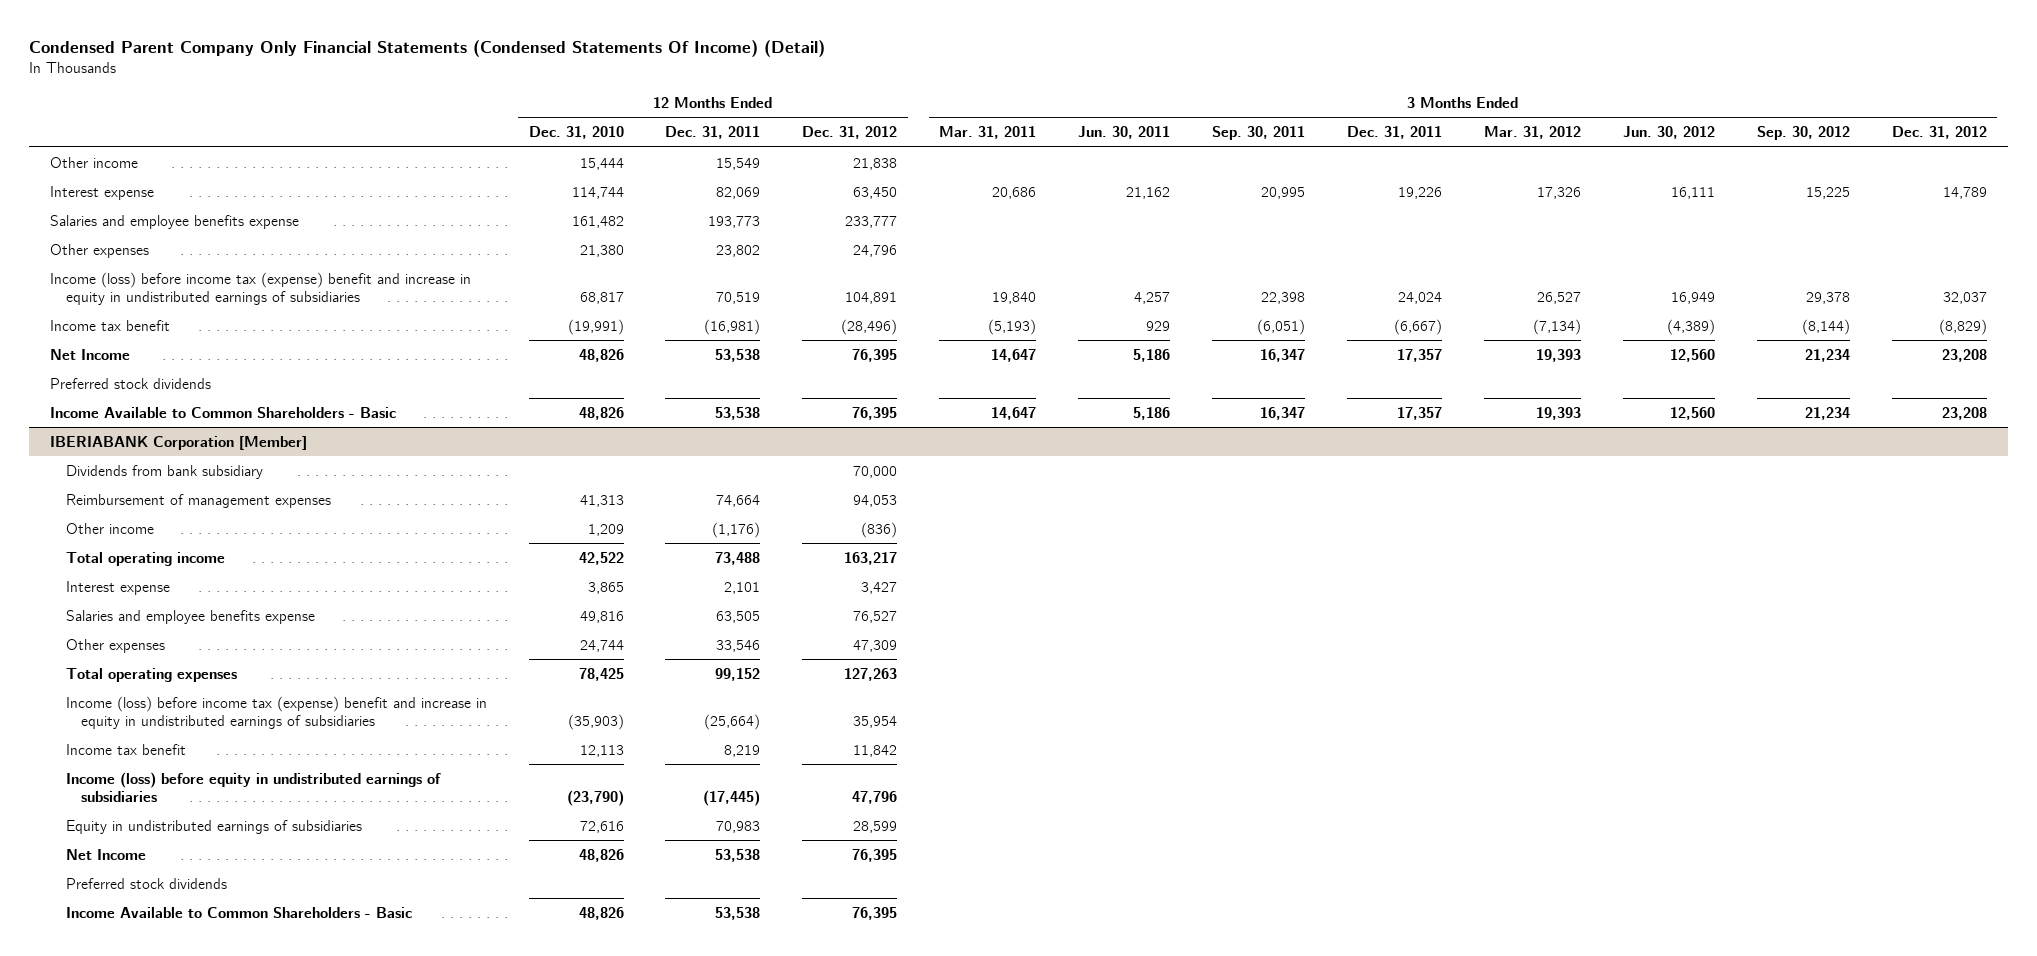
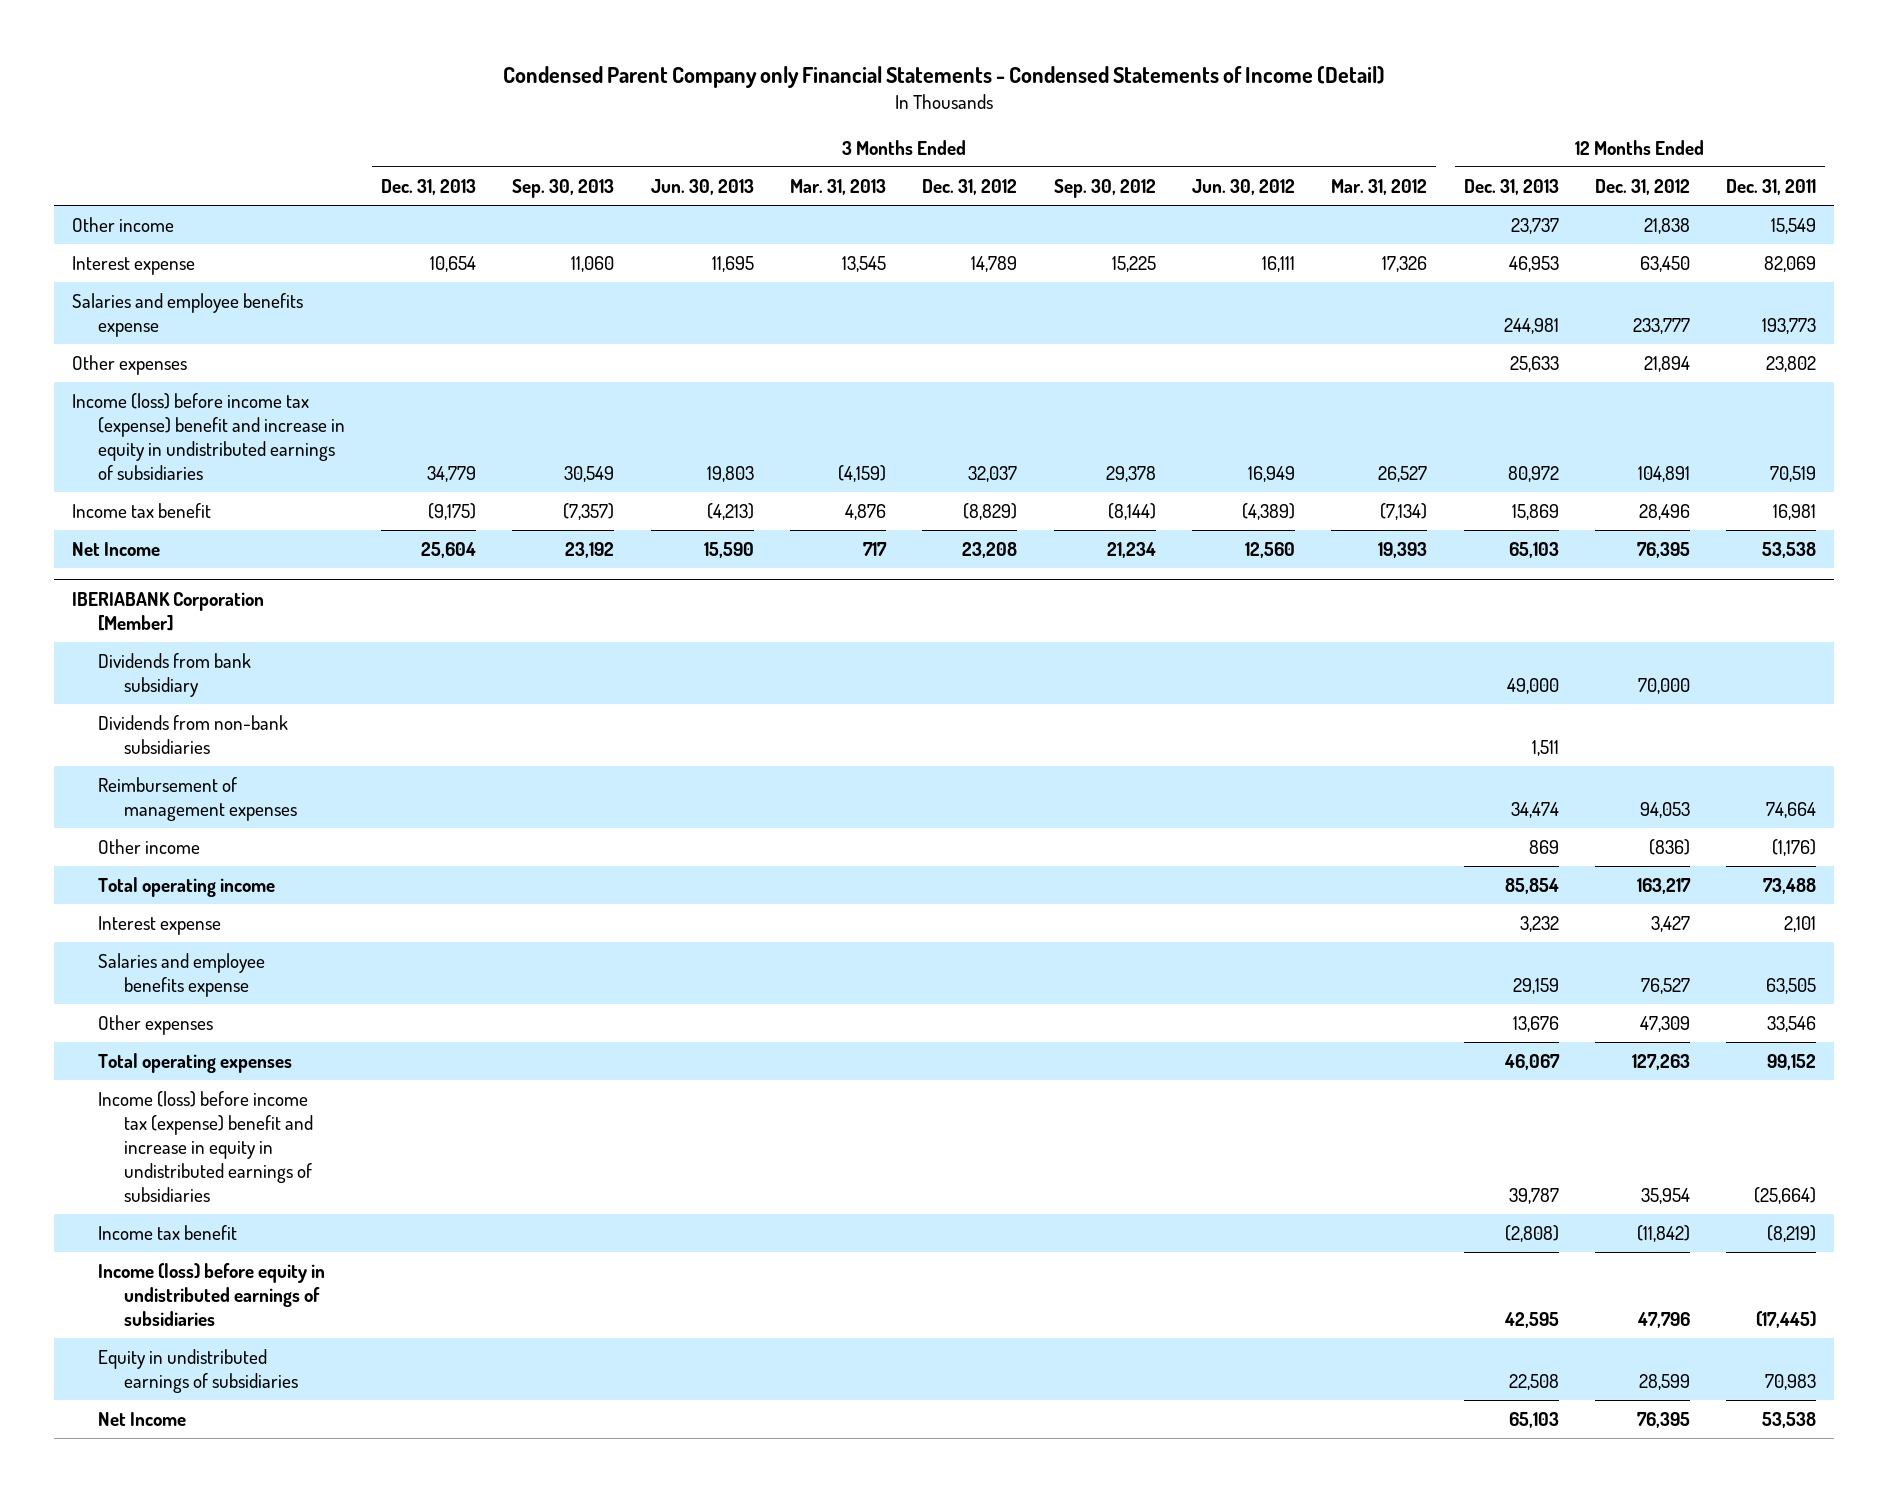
[29,39,826,57] Condensed Parent Company Only Financial Statements (Condensed Statements Of Income) (Detail) -> [503,66,1386,89] Condensed Parent Company only Financial Statements - Condensed Statements of Income (Detail)
[528,126,624,140] Dec. 31, 2010 -> none
[939,126,1037,140] Mar. 31, 2011 -> none
[1078,126,1171,140] Jun. 30, 2011 -> none
[1212,126,1306,141] Sep. 30, 2011 -> none
[1347,126,1443,140] Dec. 31, 2011 -> none
none -> [380,178,476,195] Dec. 31, 2013
none -> [512,178,615,198] Sep. 30, 2013
none -> [650,178,754,195] Jun. 30, 2013
none -> [789,178,886,195] Mar. 31, 2013
none -> [1463,178,1559,195] Dec. 31, 2013
[853,244,898,257] 24,796 -> [1643,356,1690,373] 21,894
[704,318,761,335] (16,981) -> [1773,504,1817,521] 16,981
[841,318,898,335] (28,496) -> [1638,504,1690,521] 28,496
[50,377,212,389] Preferred stock dividends -> none
[50,406,397,418] Income Available to Common Shareholders - Basic -> none
none -> [97,715,288,755] Dividends from non-bank subsidiaries
[724,744,761,757] 8,219 -> [1767,1225,1817,1243] (8,219)
[853,744,898,757] 11,842 -> [1636,1225,1690,1243] (11,842)
[65,877,227,889] Preferred stock dividends -> none
[65,906,412,918] Income Available to Common Shareholders - Basic -> none

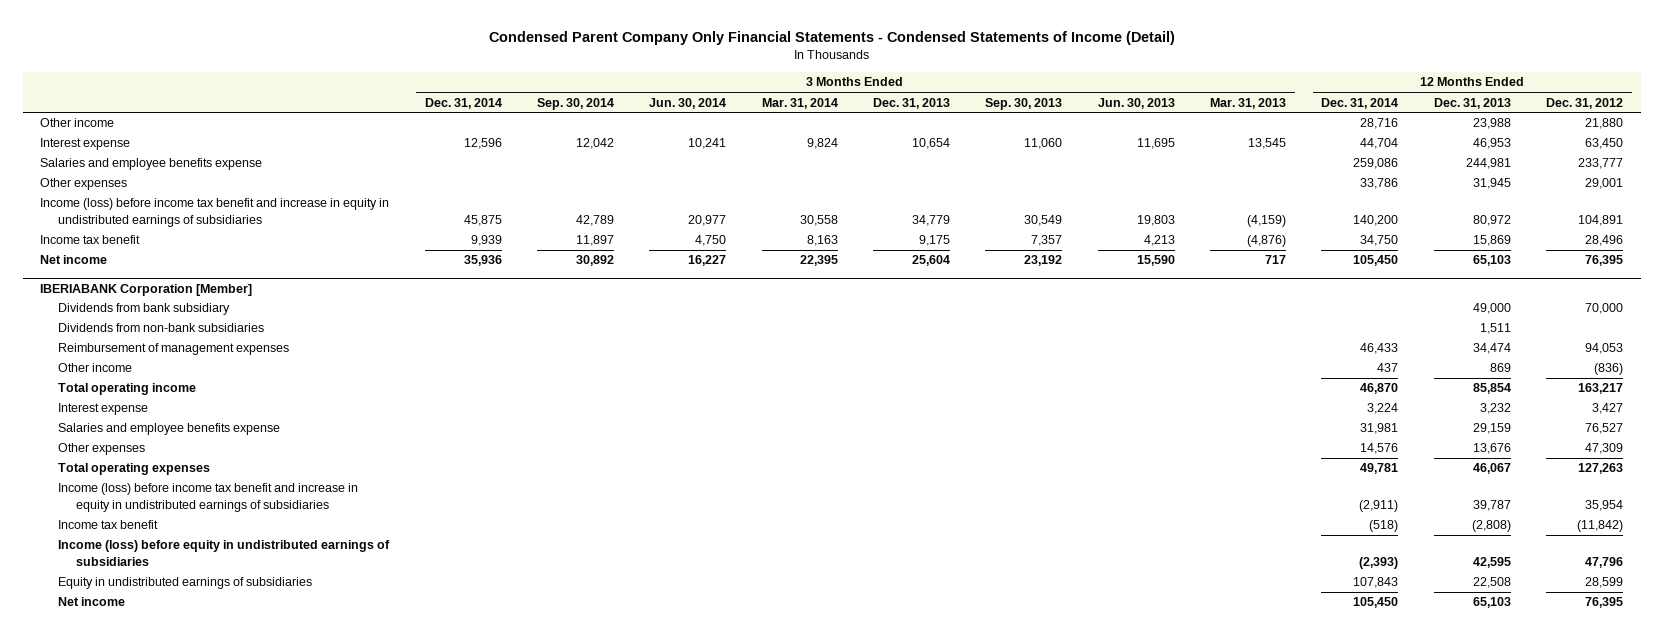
[503,66,1386,89] Condensed Parent Company only Financial Statements - Condensed Statements of Income (Detail) -> [488,31,1175,46] Condensed Parent Company Only Financial Statements - Condensed Statements of Income (Detail)
[922,178,1018,195] Dec. 31, 2012 -> none
[1053,178,1156,198] Sep. 30, 2012 -> none
[1191,178,1295,195] Jun. 30, 2012 -> none
[1331,178,1428,195] Mar. 31, 2012 -> none
[1726,178,1817,195] Dec. 31, 2011 -> none
none -> [424,97,502,109] Dec. 31, 2014
none -> [536,97,614,110] Sep. 30, 2014
none -> [649,97,727,109] Jun. 30, 2014
none -> [761,97,838,109] Mar. 31, 2014
none -> [1321,97,1399,109] Dec. 31, 2014
[1510,218,1559,235] 23,737 -> [1472,118,1511,130] 23,988
[1643,218,1690,235] 21,838 -> [1585,118,1624,130] 21,880
[1509,356,1559,373] 25,633 -> [1472,178,1511,190] 31,945
[1643,356,1690,373] 21,894 -> [1585,178,1624,190] 29,001
[71,393,345,480] Income (loss) before income tax (expense) benefit and increase in equity in undistributed earnings of subsidiaries -> [40,198,390,227] Income (loss) before income tax benefit and increase in equity in undistributed earnings of subsidiaries
[427,503,476,521] (9,175) -> [918,235,950,247] 9,175
[563,503,615,521] (7,357) -> [1031,235,1063,247] 7,357
[706,503,754,521] (4,213) -> [1143,235,1175,247] 4,213
[844,504,886,521] 4,876 -> [1246,235,1286,248] (4,876)
[71,542,160,557] Net Income -> [40,255,108,265] Net income
[97,1091,313,1202] Income (loss) before income tax (expense) benefit and increase in equity in undistributed earnings of subsidiaries -> [58,483,359,512] Income (loss) before income tax benefit and increase in equity in undistributed earnings of subsidiaries
[97,1412,186,1427] Net Income -> [58,597,126,607] Net income

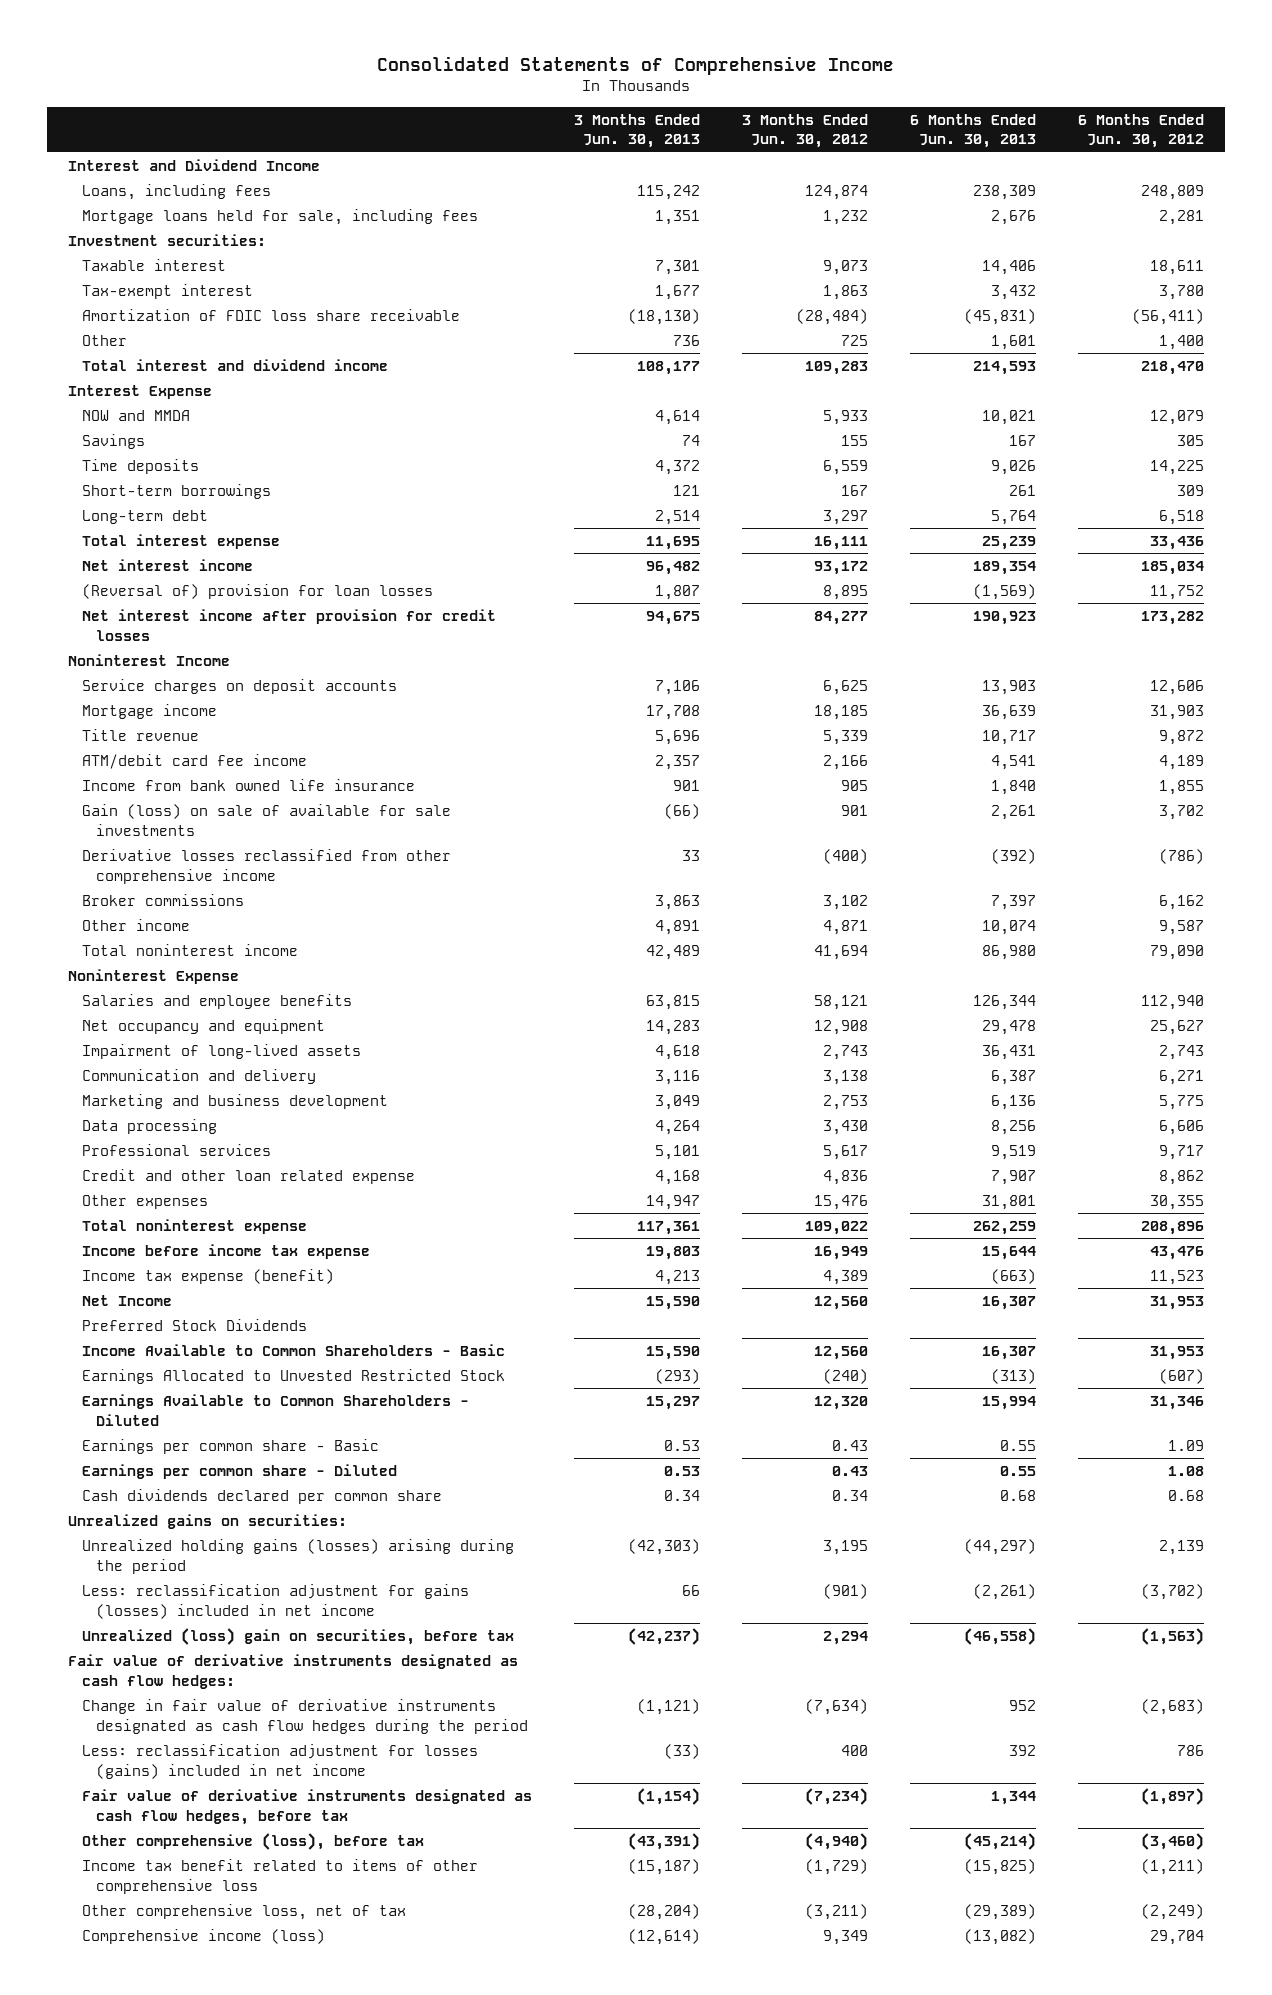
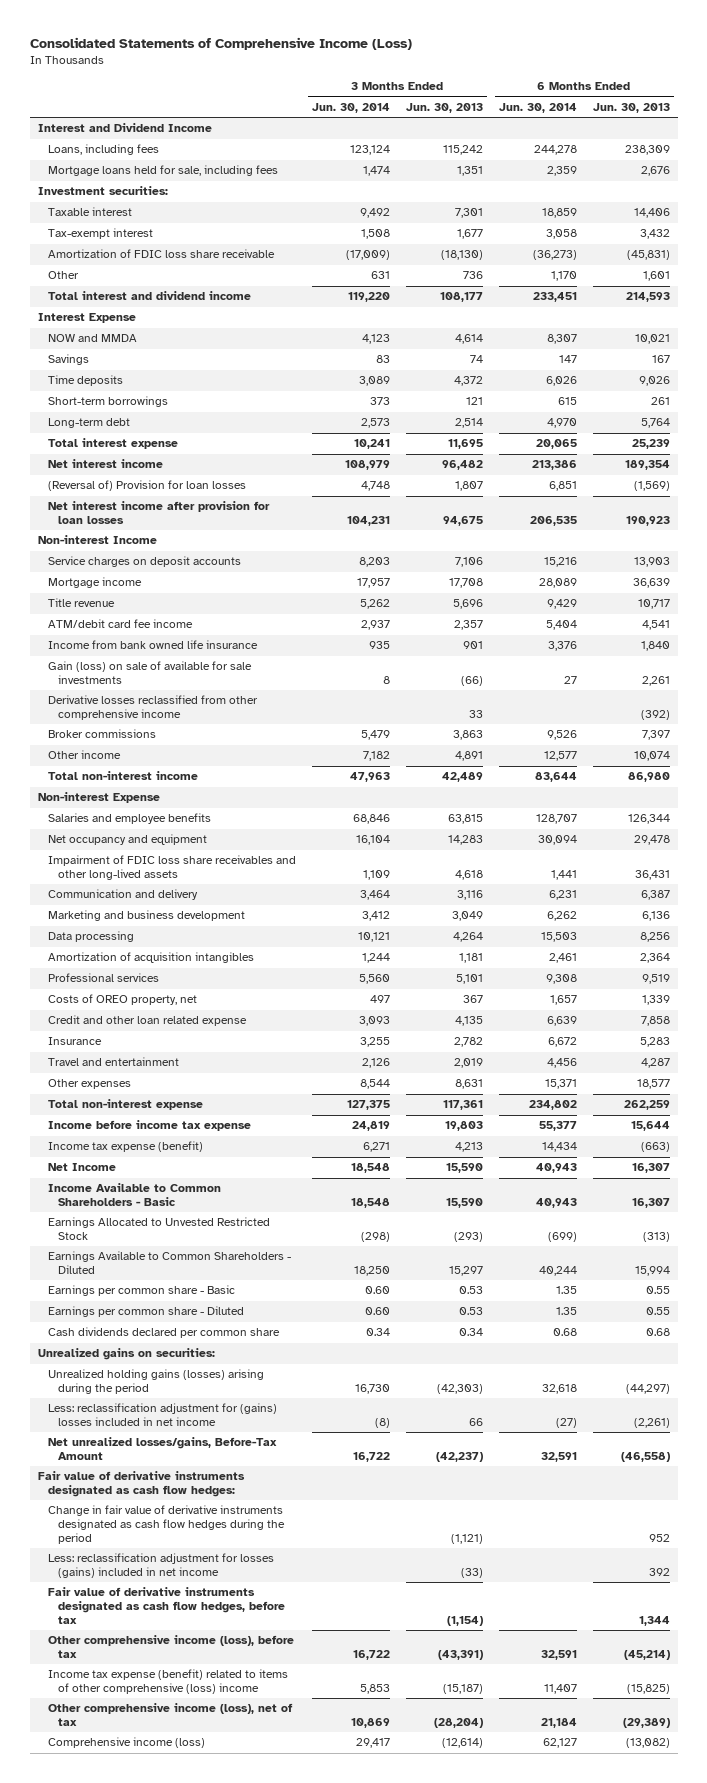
[376,55,894,75] Consolidated Statements of Comprehensive Income -> [29,37,412,51] Consolidated Statements of Comprehensive Income (Loss)
[741,113,868,149] 3 Months Ended Jun. 30, 2012 -> none
[1077,113,1204,149] 6 Months Ended Jun. 30, 2012 -> none
none -> [311,102,390,113] Jun. 30, 2014
none -> [498,102,577,113] Jun. 30, 2014
[82,584,434,600] (Reversal of) provision for loan losses -> [47,480,246,492] (Reversal of) Provision for loan losses
[82,609,497,641] Net interest income after provision for credit losses -> [47,501,270,524] Net interest income after provision for loan losses
[68,654,231,667] Noninterest Income -> [37,535,157,545] Non-interest Income
[82,944,299,957] Total noninterest income -> [47,771,198,781] Total non-interest income
[68,969,240,985] Noninterest Expense -> [37,792,160,804] Non-interest Expense
[82,1044,362,1060] Impairment of long-lived assets -> [47,855,296,880] Impairment of FDIC loss share receivables and other long-lived assets
none -> [47,952,254,964] Amortization of acquisition intangibles
none -> [47,994,197,1006] Costs of OREO property, net
[654,1170,700,1186] 4,168 -> [454,1016,483,1027] 4,135
[990,1170,1036,1186] 7,907 -> [640,1016,670,1027] 7,858
none -> [47,1037,102,1046] Insurance
none -> [47,1057,179,1067] Travel and entertainment
[645,1195,700,1211] 14,947 -> [454,1079,483,1090] 8,631
[981,1195,1036,1211] 31,801 -> [636,1079,670,1090] 18,577
[82,1219,308,1235] Total noninterest expense -> [47,1099,203,1111] Total non-interest expense
[82,1319,308,1332] Preferred Stock Dividends -> none
[82,1584,470,1619] Less: reclassification adjustment for gains (losses) included in net income -> [47,1403,277,1426] Less: reclassification adjustment for (gains) losses included in net income
[82,1628,515,1646] Unrealized (loss) gain on securities, before tax -> [47,1437,277,1460] Net unrealized losses/gains, Before-Tax Amount
[82,1833,425,1851] Other comprehensive (loss), before tax -> [47,1635,294,1658] Other comprehensive income (loss), before tax
[82,1859,479,1894] Income tax benefit related to items of other comprehensive loss -> [47,1669,288,1694] Income tax expense (benefit) related to items of other comprehensive (loss) income
[82,1904,407,1921] Other comprehensive loss, net of tax -> [47,1703,293,1726] Other comprehensive income (loss), net of tax

